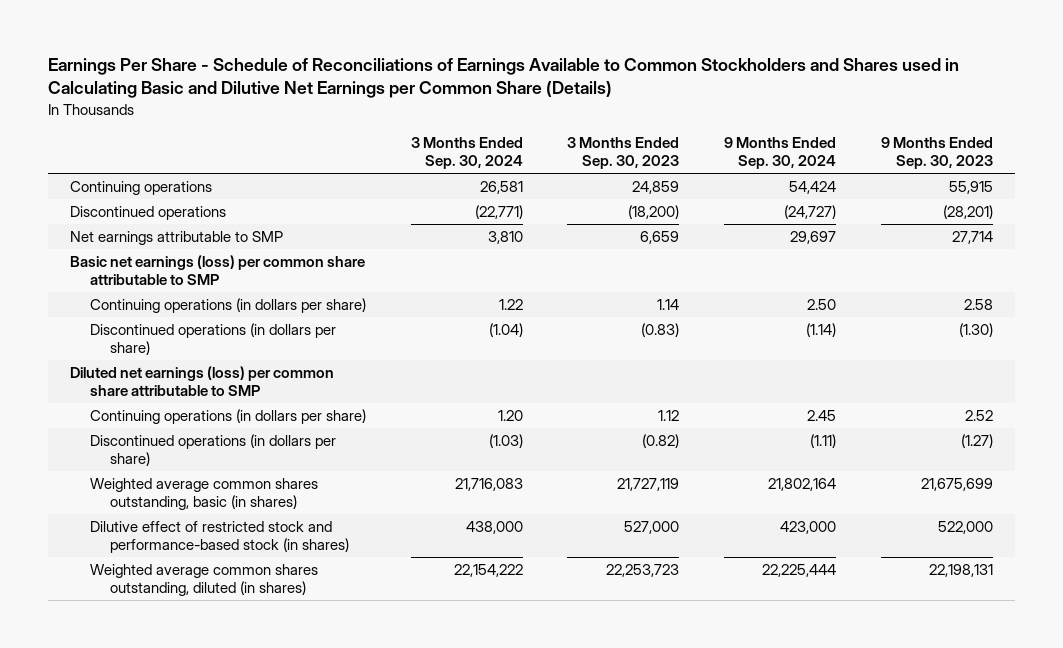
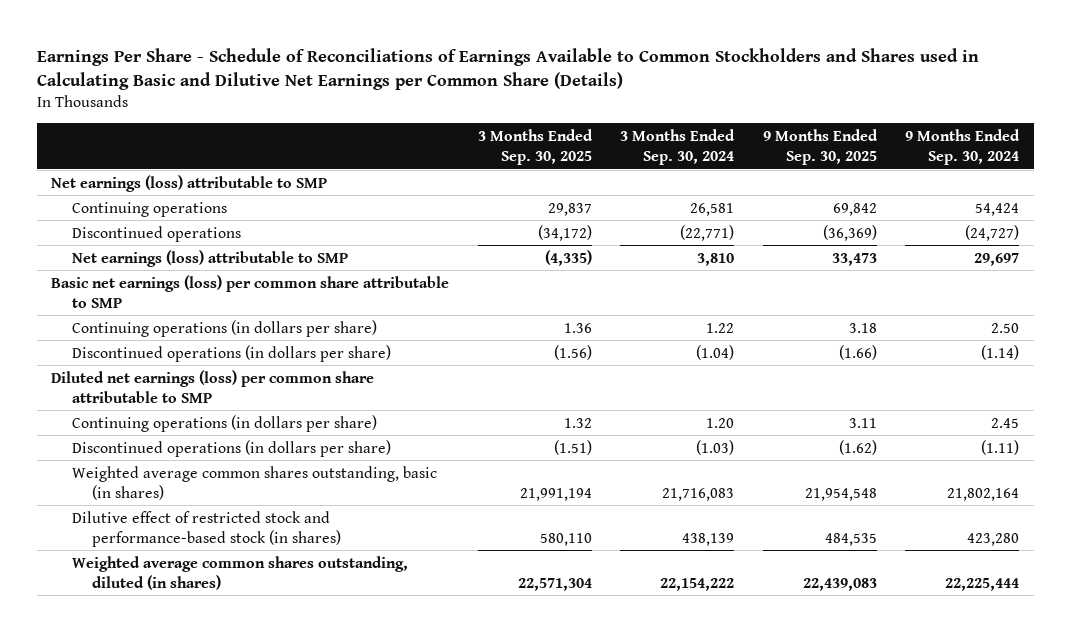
[567,136,680,170] 3 Months Ended Sep. 30, 2023 -> none
[880,136,993,170] 9 Months Ended Sep. 30, 2023 -> none
none -> [477,128,593,165] 3 Months Ended Sep. 30, 2025
none -> [762,128,878,165] 9 Months Ended Sep. 30, 2025
none -> [51,174,328,192] Net earnings (loss) attributable to SMP
[70,231,284,246] Net earnings attributable to SMP -> [71,249,348,267] Net earnings (loss) attributable to SMP
[465,521,523,535] 438,000 -> [682,532,735,546] 438,139
[779,521,836,535] 423,000 -> [967,532,1020,546] 423,280

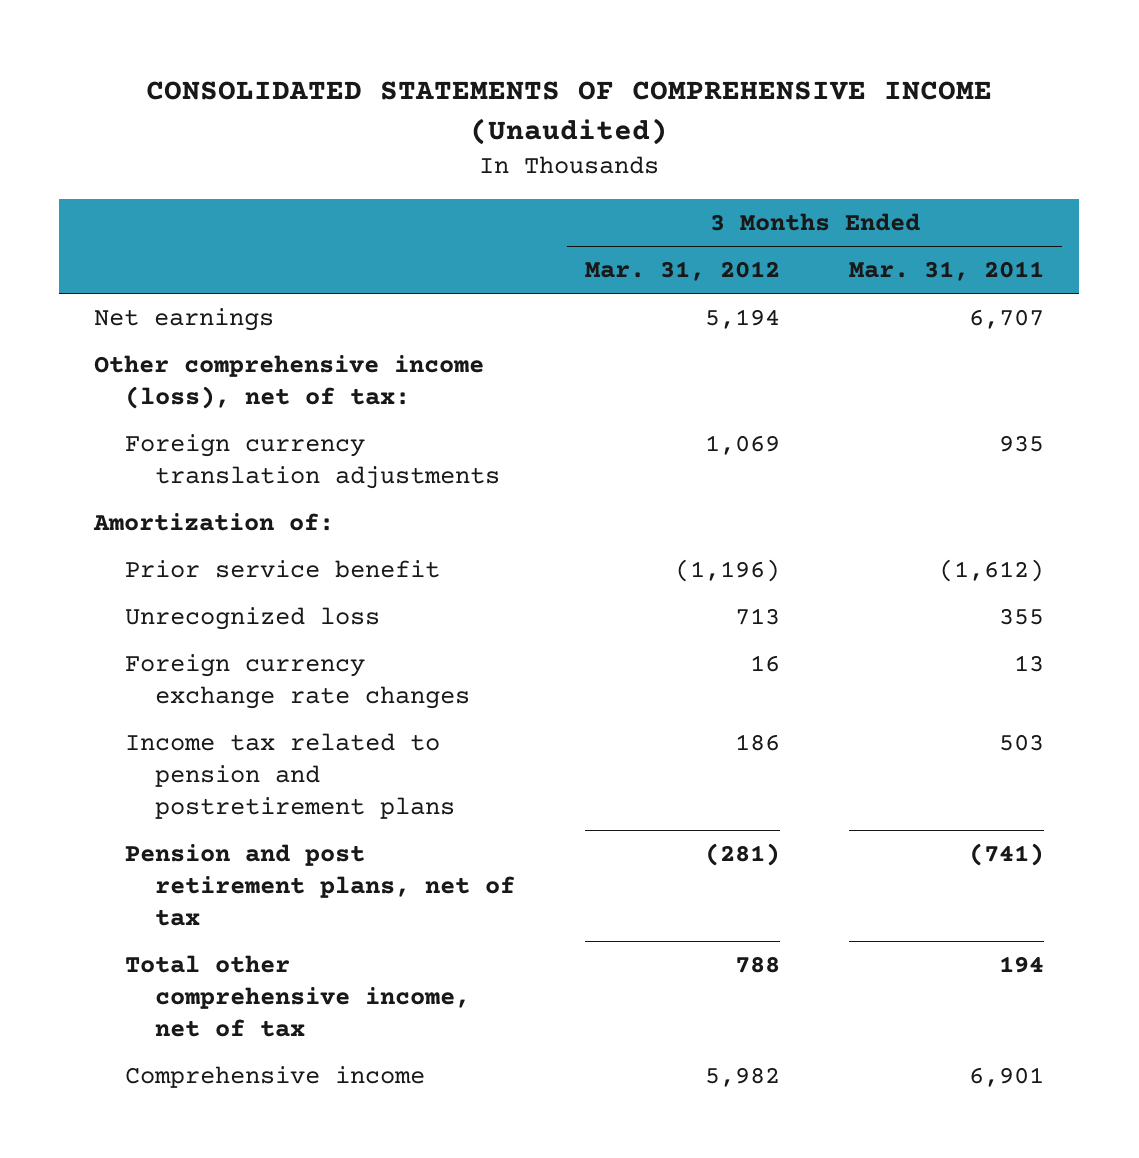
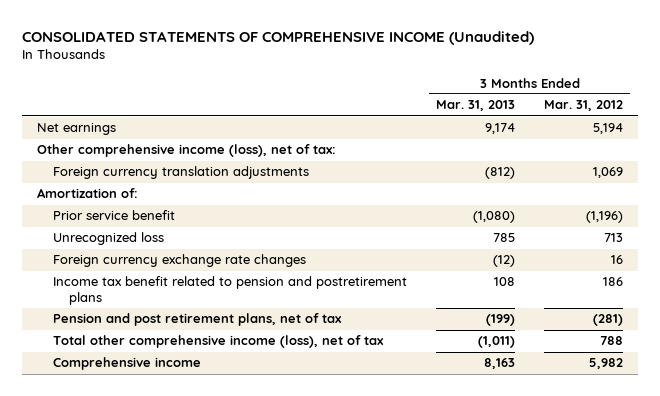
[849,261,1045,282] Mar. 31, 2011 -> none
none -> [435,100,515,112] Mar. 31, 2013
[124,733,456,819] Income tax related to pension and postretirement plans -> [52,276,407,305] Income tax benefit related to pension and postretirement plans
[124,955,471,1037] Total other comprehensive income, net of tax -> [52,335,384,349] Total other comprehensive income (loss), net of tax

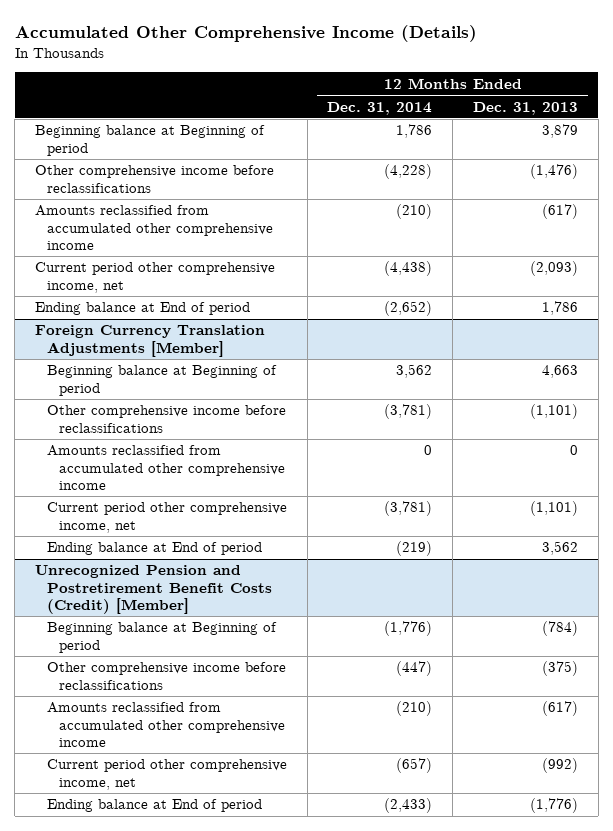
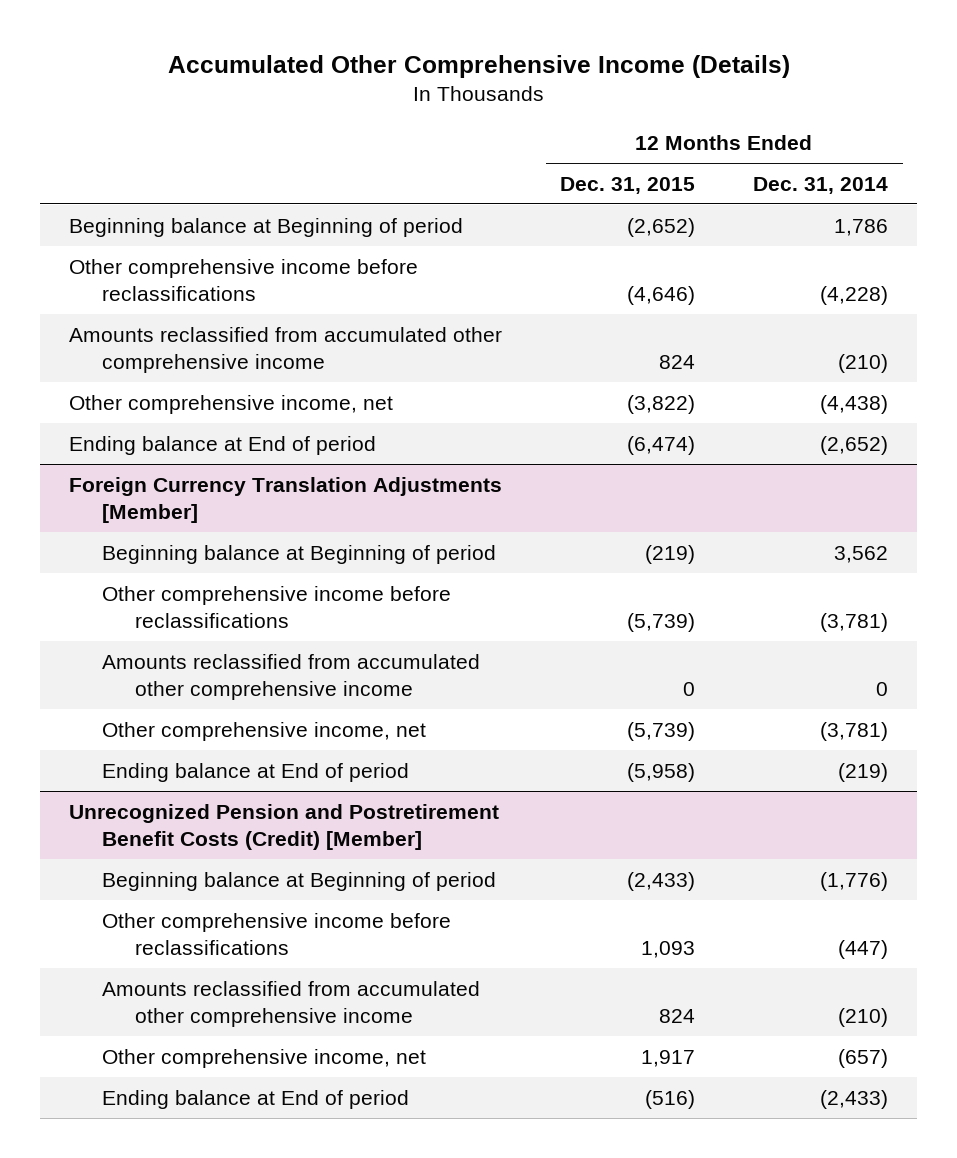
[472,101,578,115] Dec. 31, 2013 -> none
none -> [560,176,696,194] Dec. 31, 2015
[34,262,275,293] Current period other comprehensive income, net -> [68,394,393,414] Other comprehensive income, net
[46,502,287,533] Current period other comprehensive income, net -> [101,721,426,741] Other comprehensive income, net
[46,759,287,790] Current period other comprehensive income, net -> [101,1048,426,1068] Other comprehensive income, net

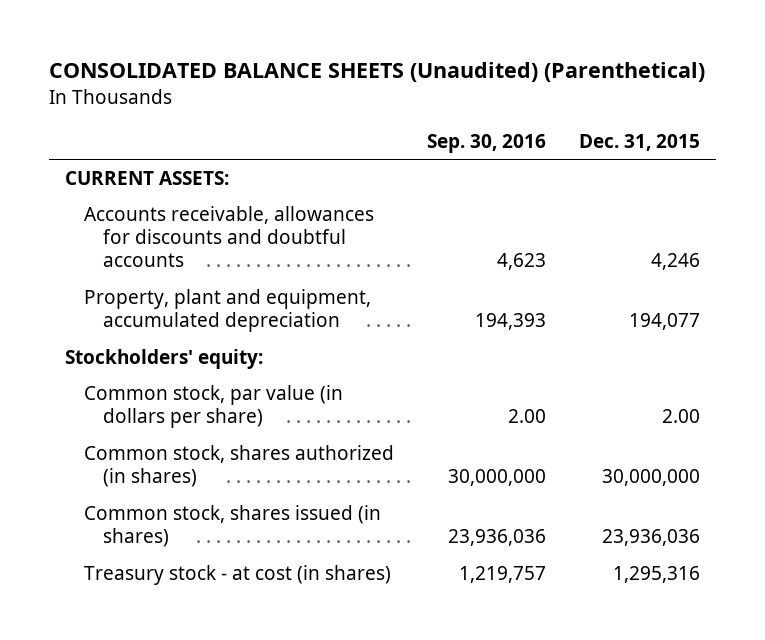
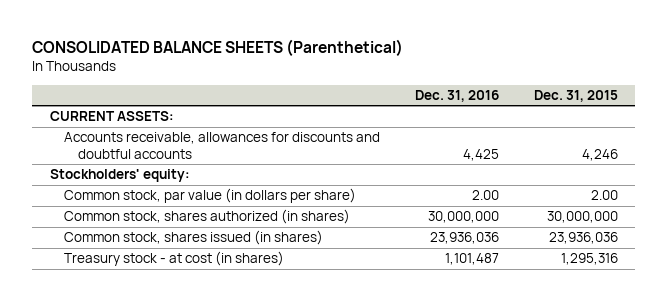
[48,62,705,83] CONSOLIDATED BALANCE SHEETS (Unaudited) (Parenthetical) -> [32,39,404,57] CONSOLIDATED BALANCE SHEETS (Parenthetical)
[426,133,546,153] Sep. 30, 2016 -> none
none -> [414,89,499,102] Dec. 31, 2016
[84,289,372,333] Property, plant and equipment, accumulated depreciation -> none

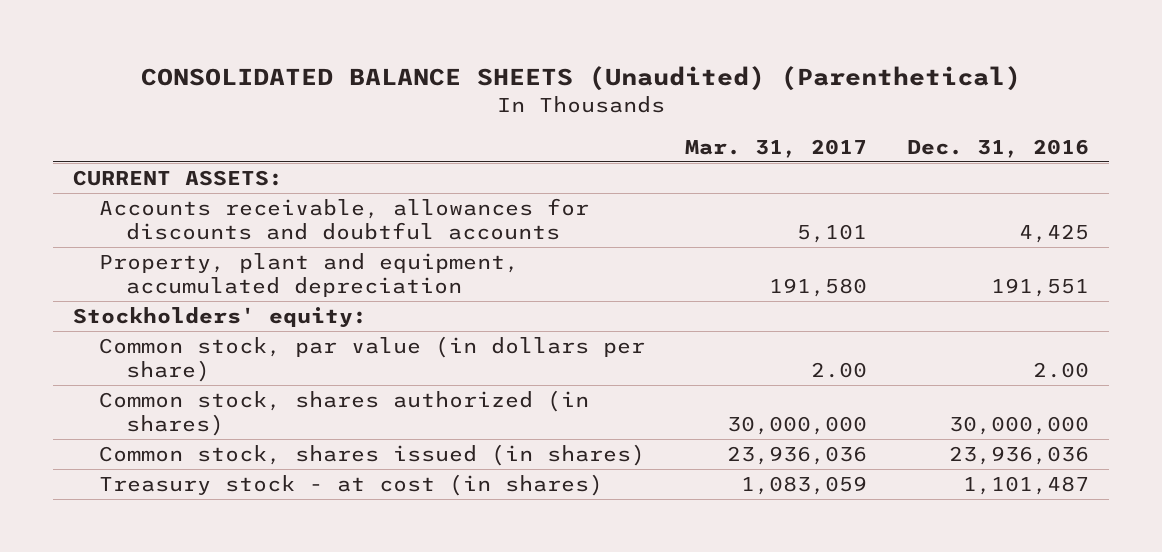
[32,39,404,57] CONSOLIDATED BALANCE SHEETS (Parenthetical) -> [141,65,1022,91] CONSOLIDATED BALANCE SHEETS (Unaudited) (Parenthetical)
[533,89,618,102] Dec. 31, 2015 -> none
none -> [685,138,868,158] Mar. 31, 2017
none -> [99,253,520,297] Property, plant and equipment, accumulated depreciation

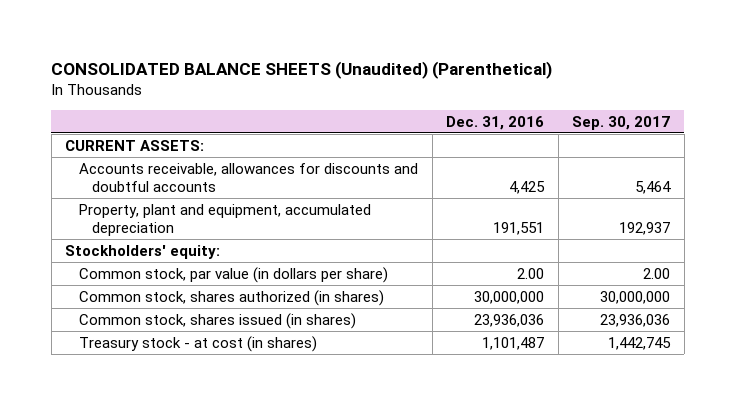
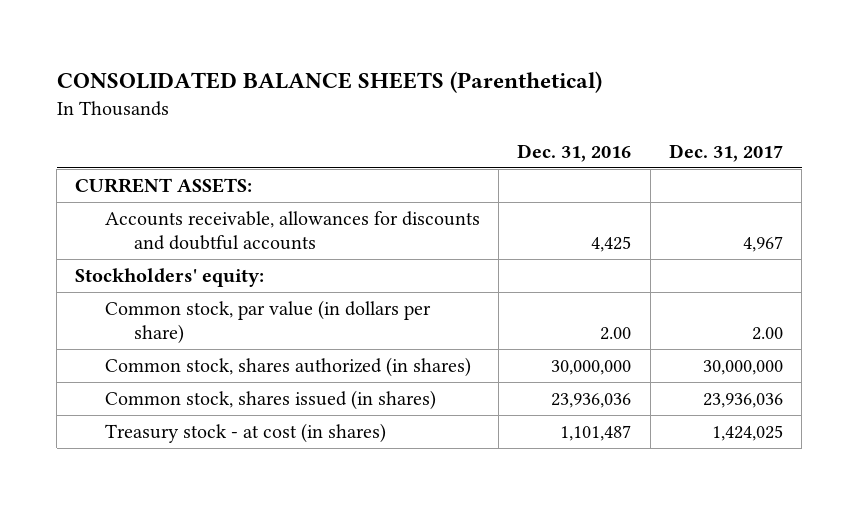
[51,60,553,79] CONSOLIDATED BALANCE SHEETS (Unaudited) (Parenthetical) -> [56,70,602,93] CONSOLIDATED BALANCE SHEETS (Parenthetical)
[572,115,671,130] Sep. 30, 2017 -> none
none -> [668,143,783,162] Dec. 31, 2017
[78,203,371,236] Property, plant and equipment, accumulated depreciation -> none

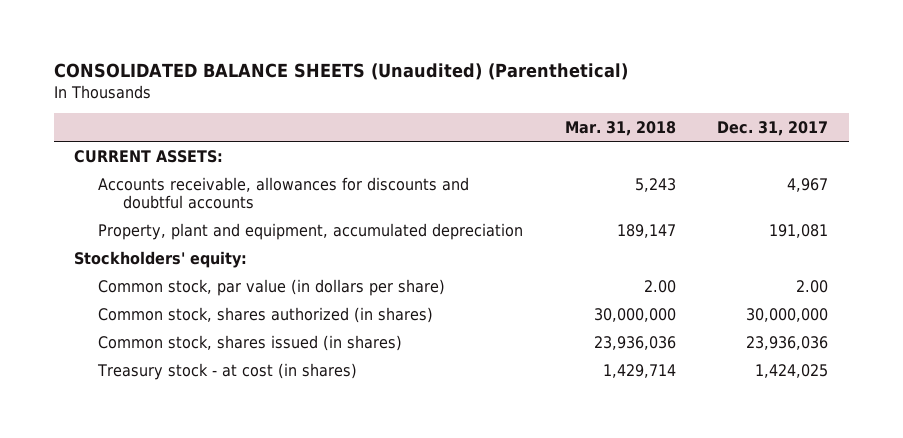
[56,70,602,93] CONSOLIDATED BALANCE SHEETS (Parenthetical) -> [53,63,628,81] CONSOLIDATED BALANCE SHEETS (Unaudited) (Parenthetical)
[517,143,632,162] Dec. 31, 2016 -> none
none -> [564,120,676,136] Mar. 31, 2018
none -> [98,222,524,240] Property, plant and equipment, accumulated depreciation

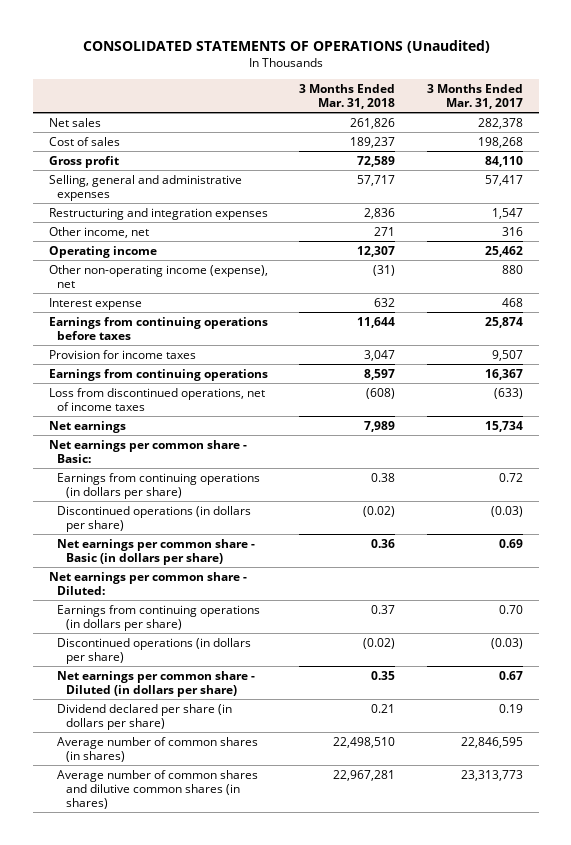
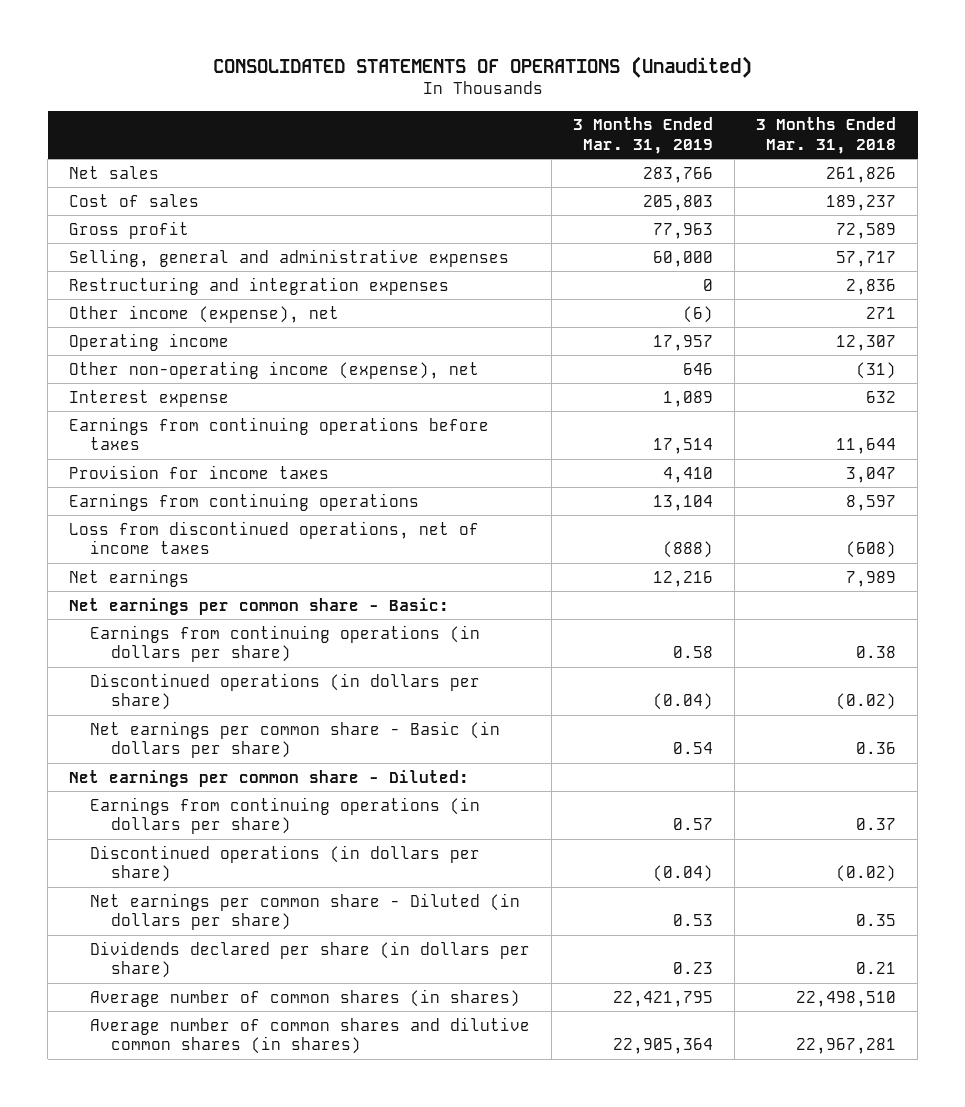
[426,83,523,110] 3 Months Ended Mar. 31, 2017 -> none
none -> [573,117,714,154] 3 Months Ended Mar. 31, 2019
[48,226,149,238] Other income, net -> [69,304,340,323] Other income (expense), net
[57,703,233,730] Dividend declared per share (in dollars per share) -> [90,940,531,979] Dividends declared per share (in dollars per share)

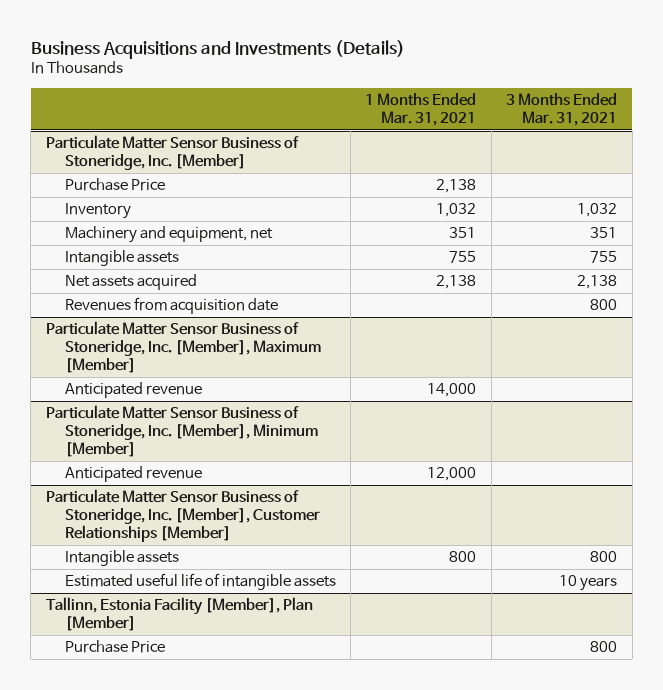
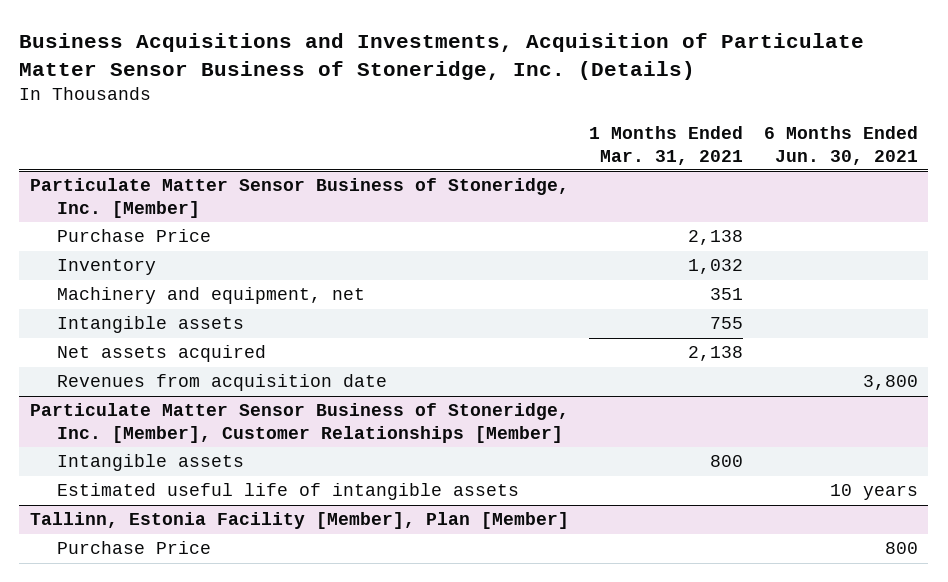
[30,39,405,59] Business Acquisitions and Investments (Details) -> [19,32,865,80] Business Acquisitions and Investments, Acquisition of Particulate Matter Sensor Business of Stoneridge, Inc. (Details)
[506,93,618,127] 3 Months Ended Mar. 31, 2021 -> none
none -> [764,126,919,165] 6 Months Ended Jun. 30, 2021
[45,321,321,374] Particulate Matter Sensor Business of Stoneridge, Inc. [Member], Maximum [Member] -> none
[64,382,202,399] Anticipated revenue -> none
[45,405,318,458] Particulate Matter Sensor Business of Stoneridge, Inc. [Member], Minimum [Member] -> none
[64,466,202,483] Anticipated revenue -> none

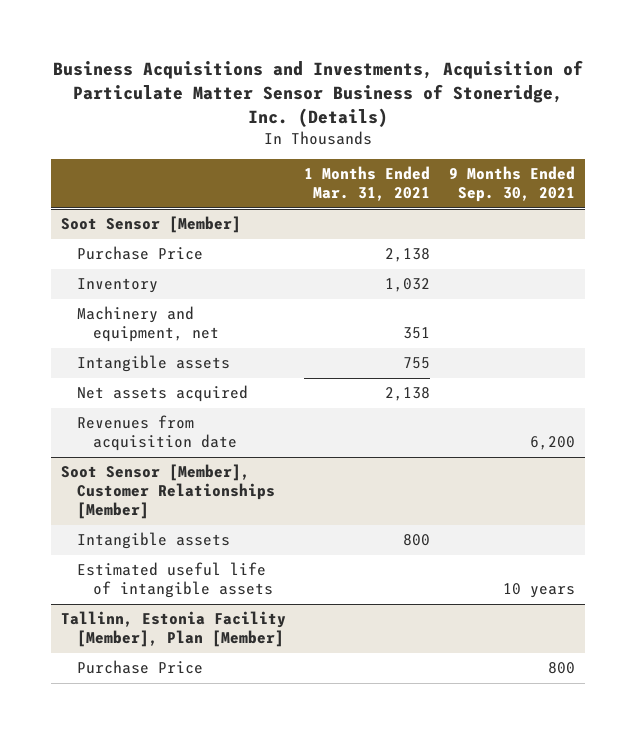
[764,126,919,165] 6 Months Ended Jun. 30, 2021 -> none
none -> [449,166,576,203] 9 Months Ended Sep. 30, 2021
[29,178,569,218] Particulate Matter Sensor Business of Stoneridge, Inc. [Member] -> [60,216,241,234] Soot Sensor [Member]
[29,403,569,443] Particulate Matter Sensor Business of Stoneridge, Inc. [Member], Customer Relationships [Member] -> none
none -> [60,464,275,519] Soot Sensor [Member], Customer Relationships [Member]

